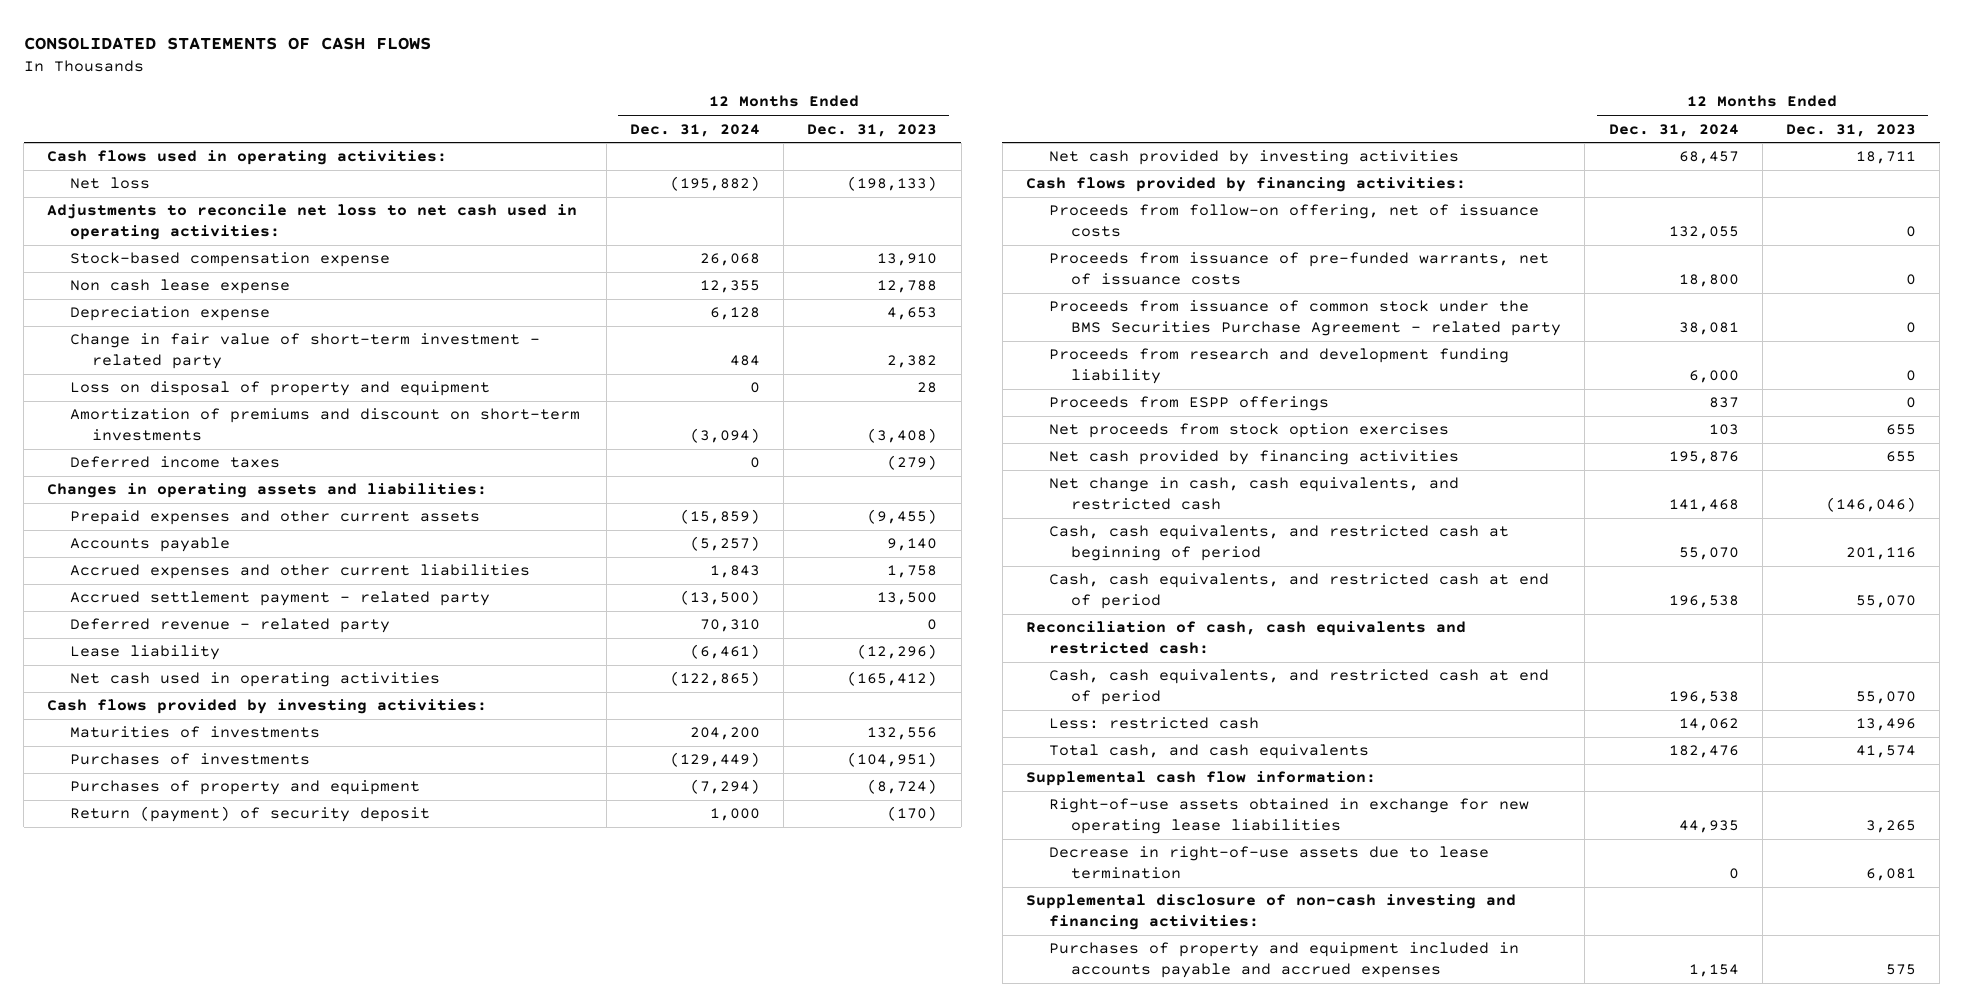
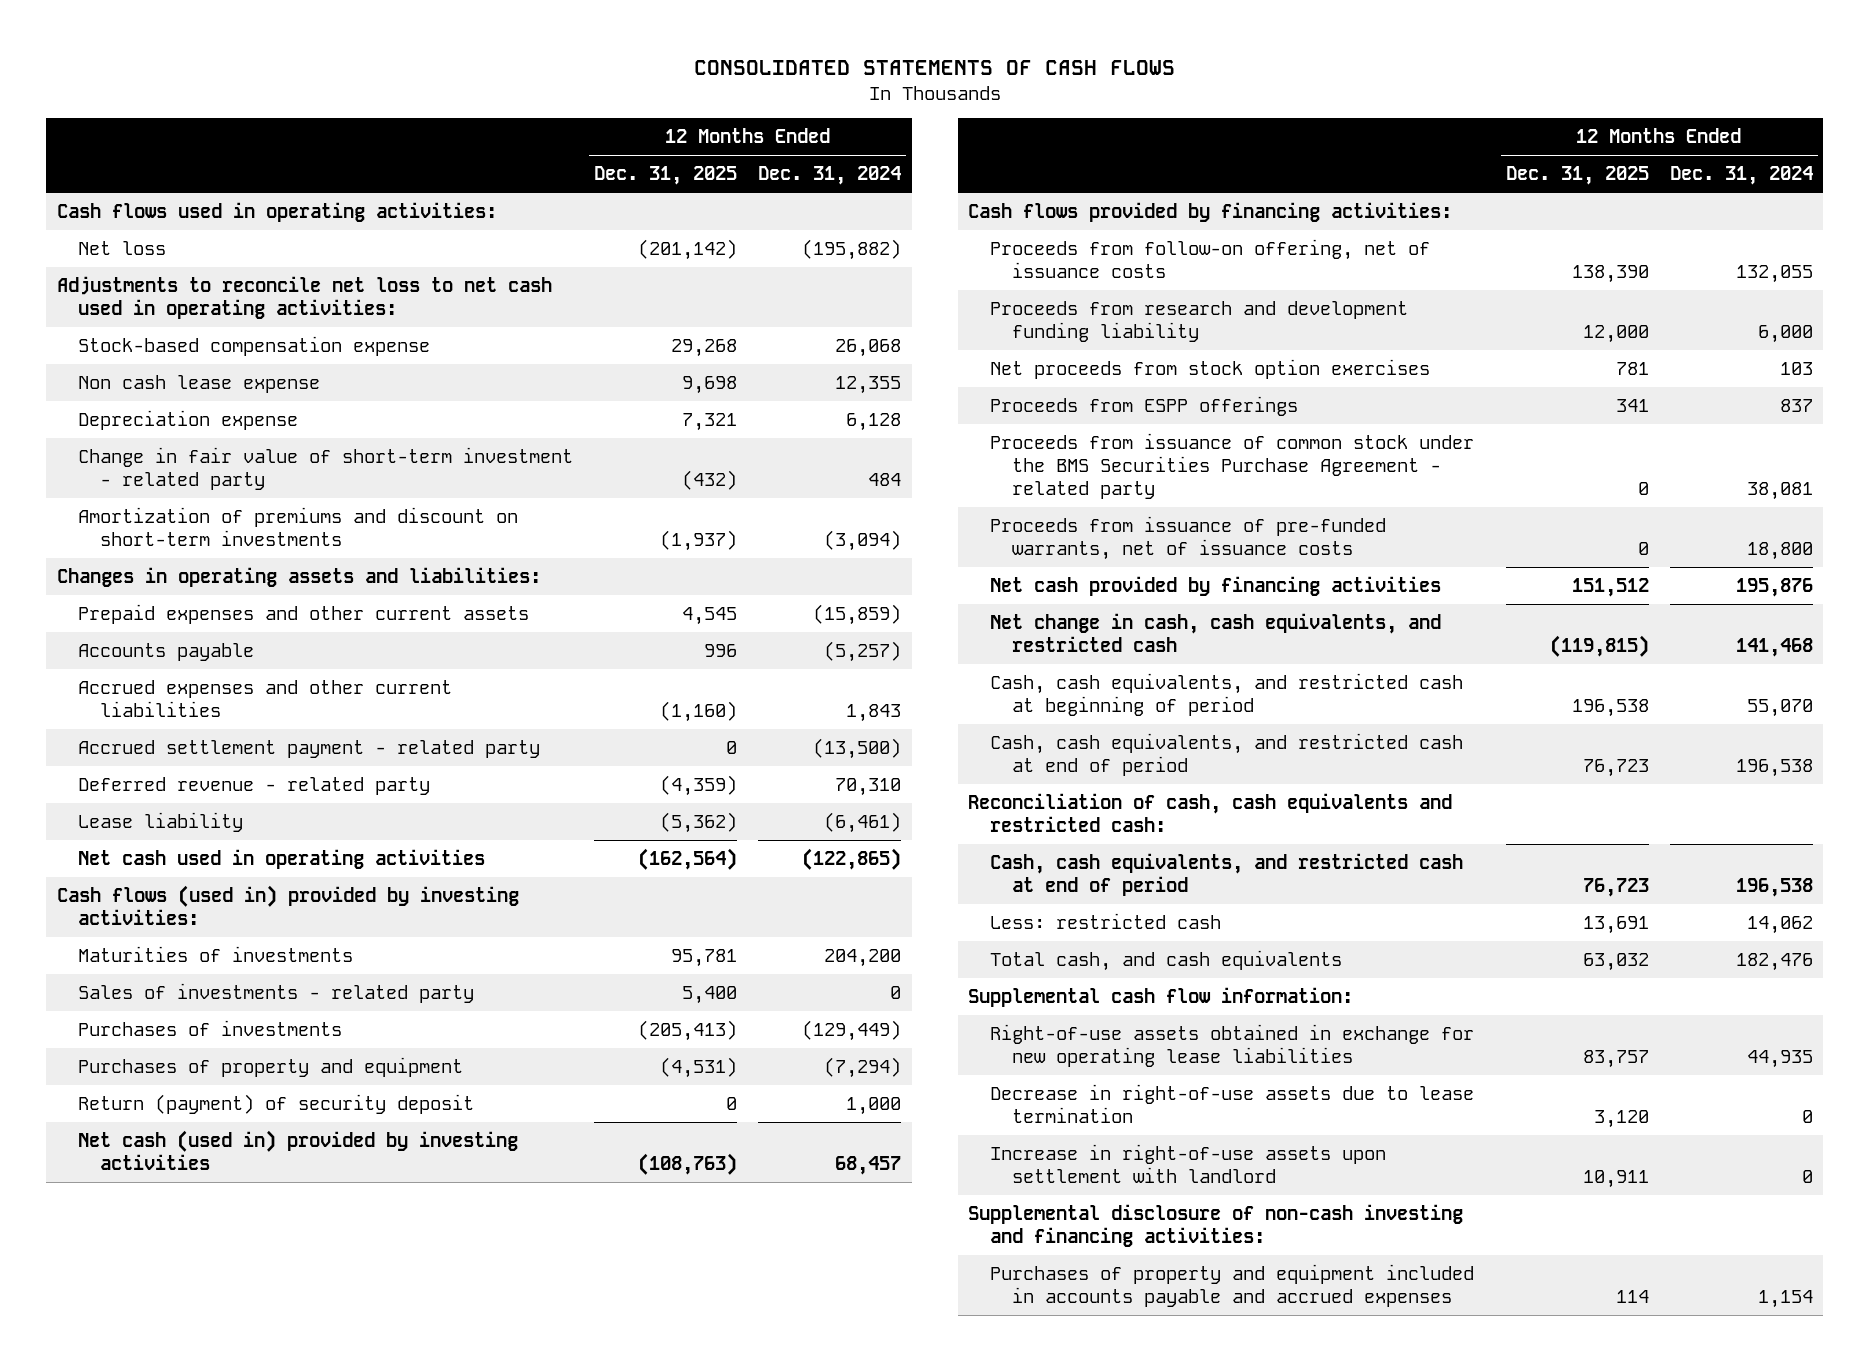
[807,123,938,137] Dec. 31, 2023 -> none
none -> [594,166,738,186] Dec. 31, 2025
[69,381,490,397] Loss on disposal of property and equipment -> none
[69,456,280,469] Deferred income taxes -> none
[47,699,488,715] Cash flows provided by investing activities: -> [56,884,519,926] Cash flows (used in) provided by investing activities:
none -> [78,982,475,1003] Sales of investments - related party
[1048,150,1459,166] Net cash provided by investing activities -> [78,1129,519,1171] Net cash (used in) provided by investing activities
[1048,396,1329,412] Proceeds from ESPP offerings -> [989,395,1298,416] Proceeds from ESPP offerings
[1048,300,1562,337] Proceeds from issuance of common stock under the BMS Securities Purchase Agreement - related party -> [989,432,1474,500] Proceeds from issuance of common stock under the BMS Securities Purchase Agreement - related party
[1048,252,1549,286] Proceeds from issuance of pre-funded warrants, net of issuance costs -> [989,515,1386,561] Proceeds from issuance of pre-funded warrants, net of issuance costs
none -> [989,1143,1386,1184] Increase in right-of-use assets upon settlement with landlord

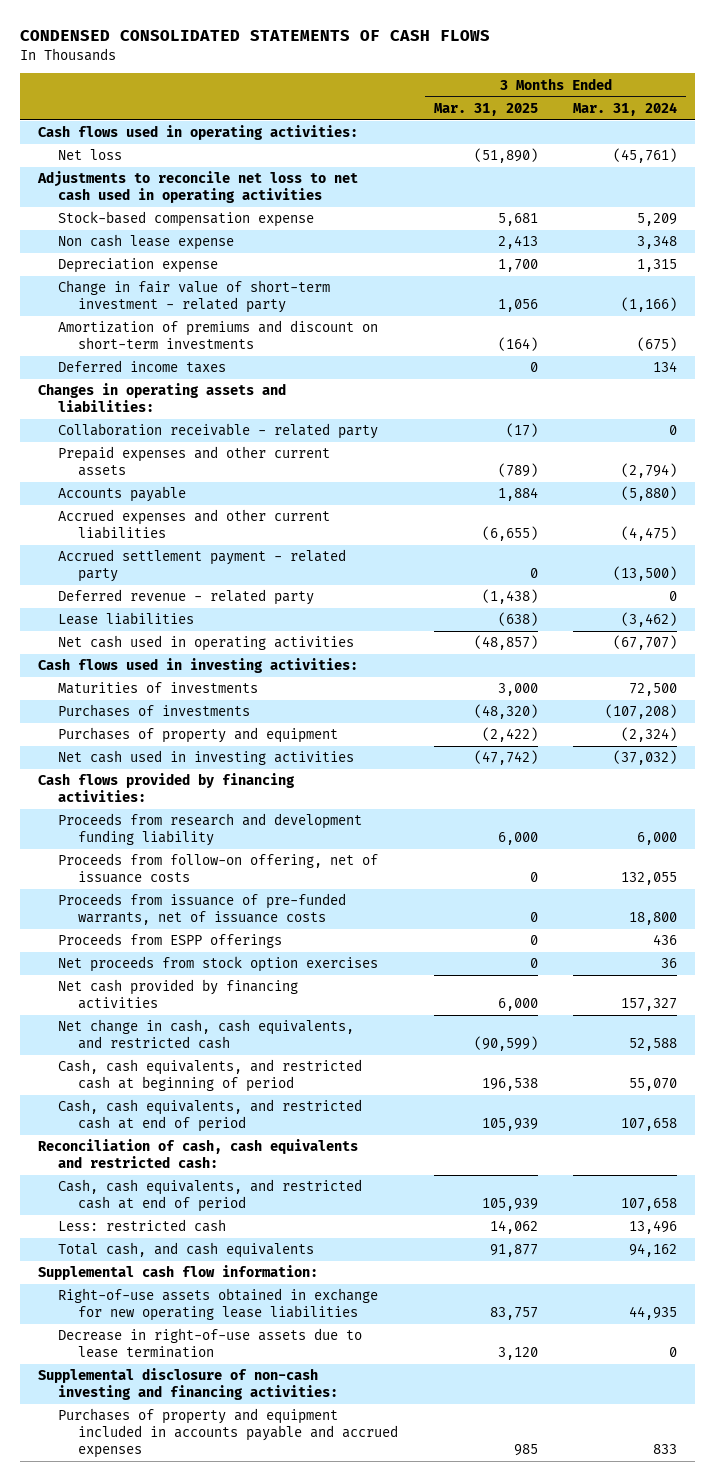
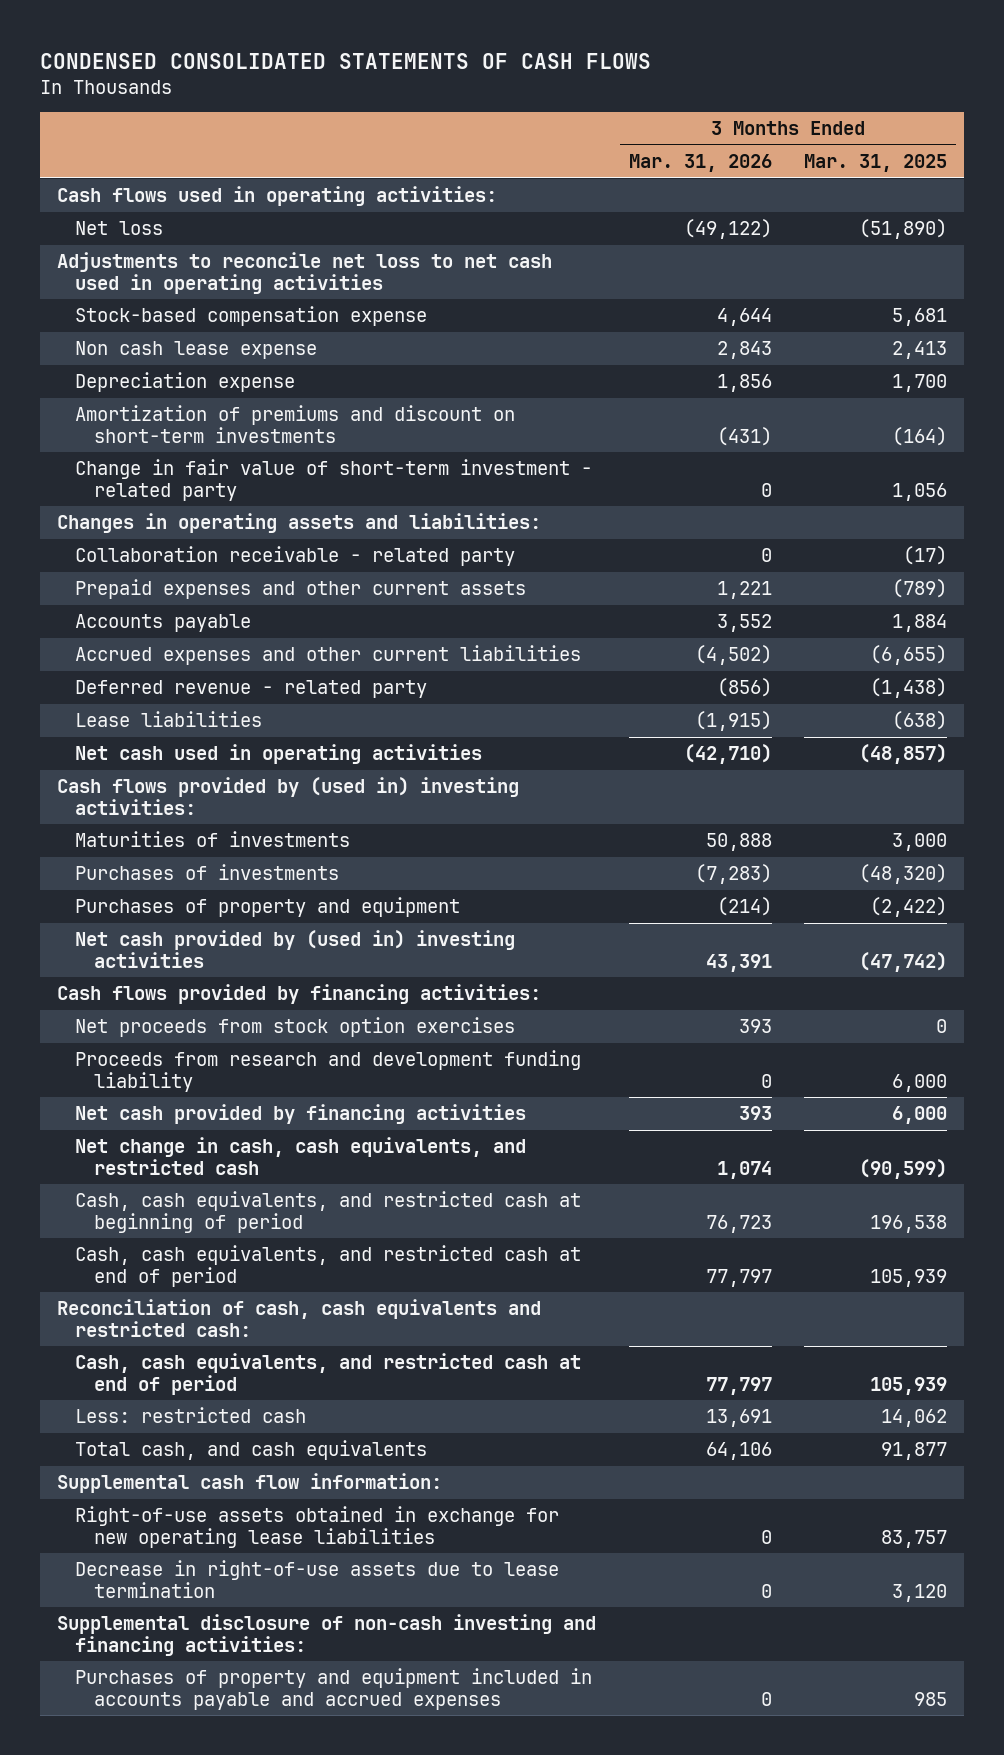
[573,101,678,116] Mar. 31, 2024 -> none
none -> [628,153,772,172] Mar. 31, 2026
[58,360,227,374] Deferred income taxes -> none
[58,280,331,314] Change in fair value of short-term investment - related party -> [75,459,593,501] Change in fair value of short-term investment - related party
[58,549,347,583] Accrued settlement payment - related party -> none
[37,658,358,674] Cash flows used in investing activities: -> [56,777,519,815] Cash flows provided by (used in) investing activities:
[58,750,355,766] Net cash used in investing activities -> [75,930,516,968] Net cash provided by (used in) investing activities
[58,853,379,884] Proceeds from follow-on offering, net of issuance costs -> none
[58,893,347,926] Proceeds from issuance of pre-funded warrants, net of issuance costs -> none
[58,933,283,949] Proceeds from ESPP offerings -> none
[58,813,363,847] Proceeds from research and development funding liability -> [75,1050,582,1092] Proceeds from research and development funding liability

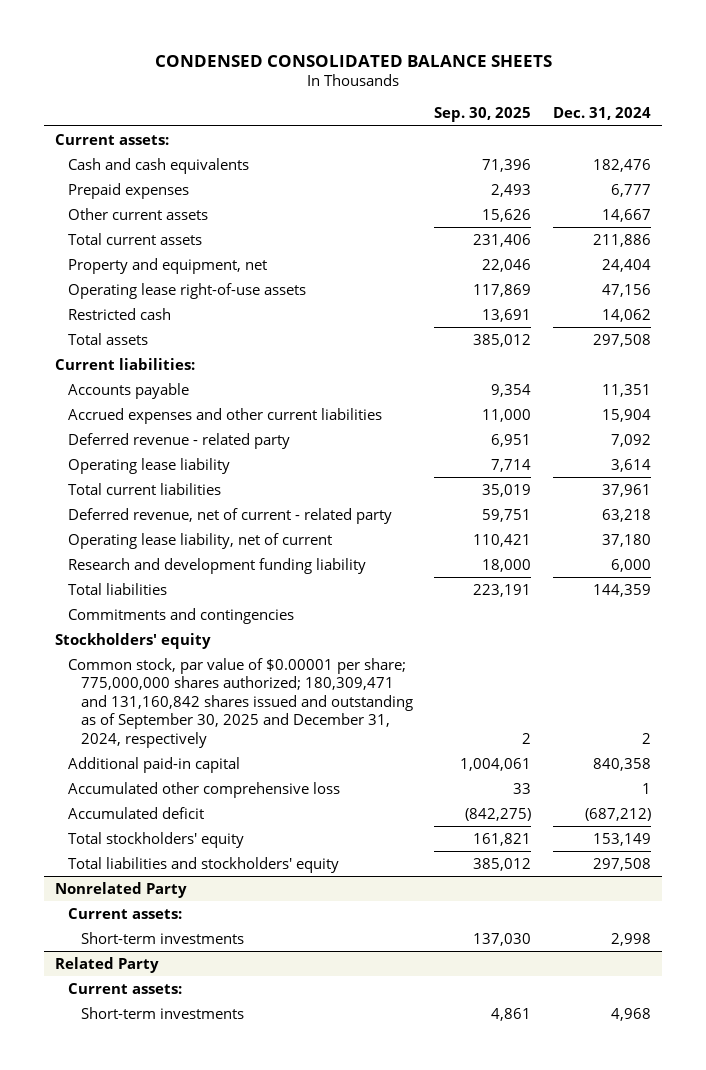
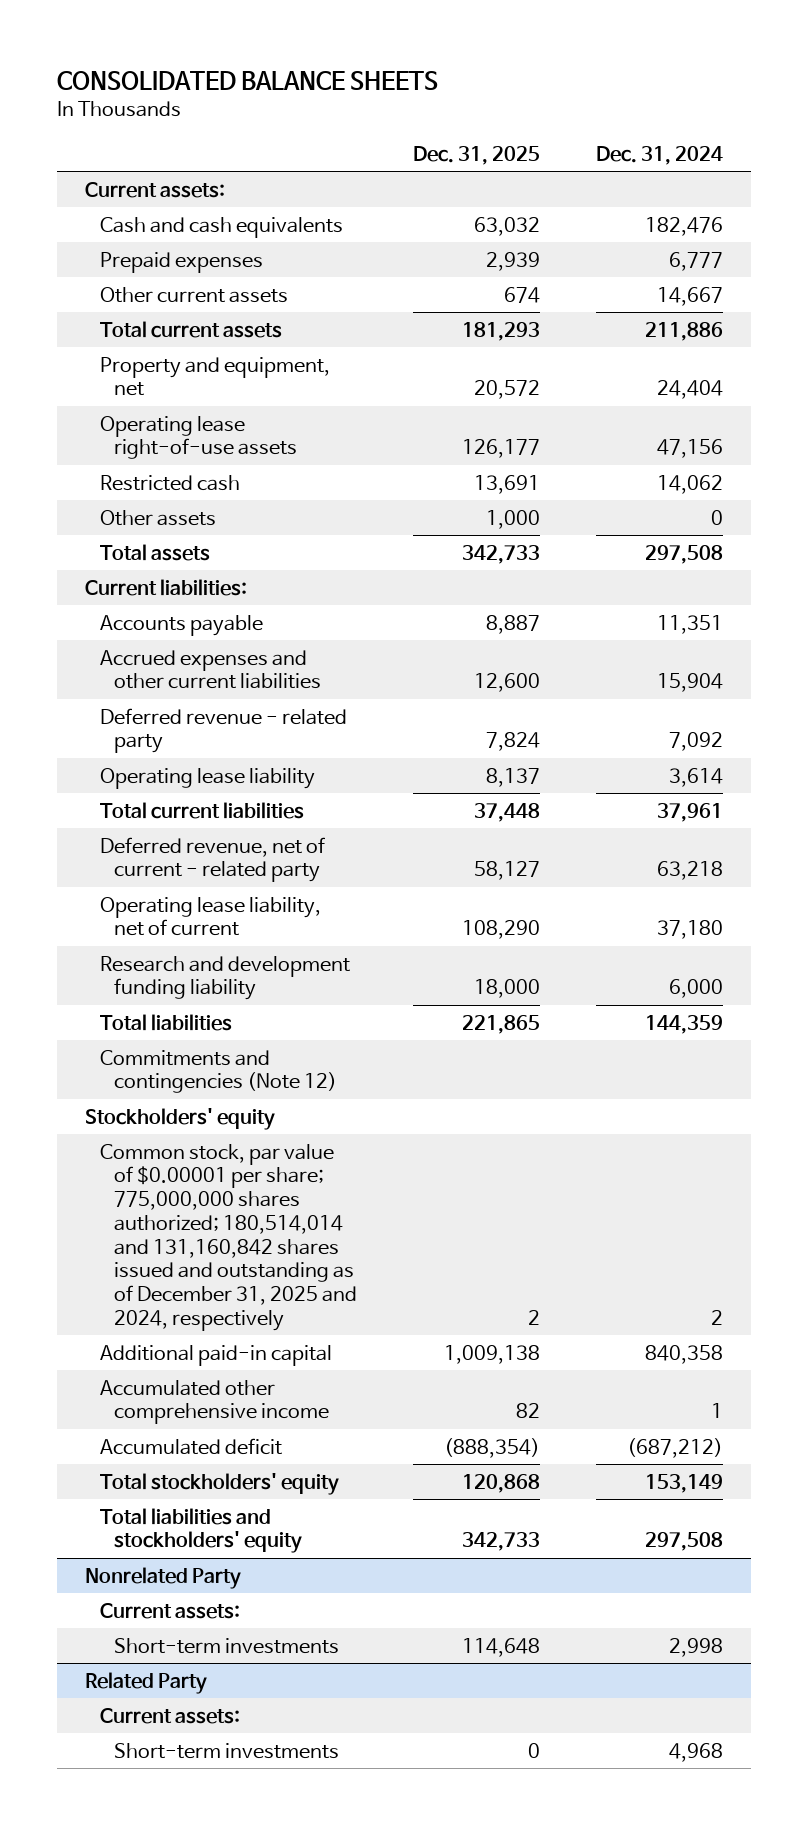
[154,54,552,67] CONDENSED CONSOLIDATED BALANCE SHEETS -> [57,70,439,90] CONSOLIDATED BALANCE SHEETS
[434,107,532,123] Sep. 30, 2025 -> none
none -> [412,146,540,166] Dec. 31, 2025
none -> [99,509,216,526] Other assets
[68,607,295,624] Commitments and contingencies -> [99,1049,337,1094] Commitments and contingencies (Note 12)
[68,657,414,748] Common stock, par value of $0.00001 per share; 775,000,000 shares authorized; 180,309,471 and 131,160,842 shares issued and outstanding as of September 30, 2025 and December 31, 2024, respectively -> [99,1143,357,1331] Common stock, par value of $0.00001 per share; 775,000,000 shares authorized; 180,514,014 and 131,160,842 shares issued and outstanding as of December 31, 2025 and 2024, respectively
[68,781,341,798] Accumulated other comprehensive loss -> [99,1379,329,1425] Accumulated other comprehensive income

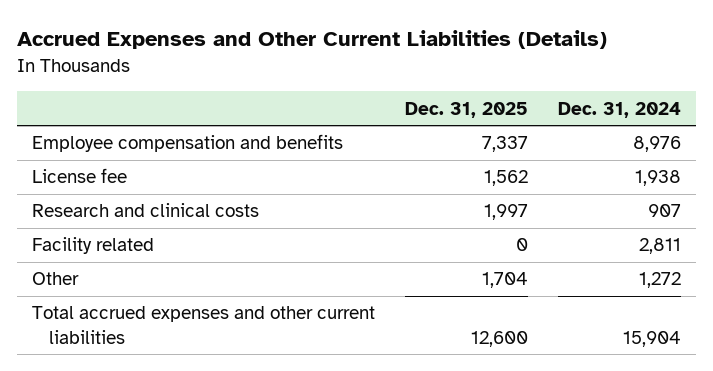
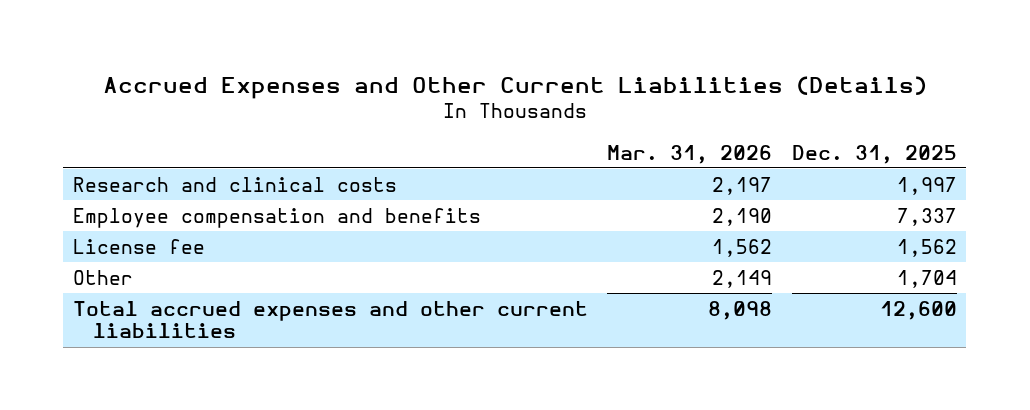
[557,101,681,118] Dec. 31, 2024 -> none
none -> [607,144,773,164] Mar. 31, 2026
[31,203,259,218] Research and clinical costs -> [73,176,398,192] Research and clinical costs
[31,237,154,255] Facility related -> none

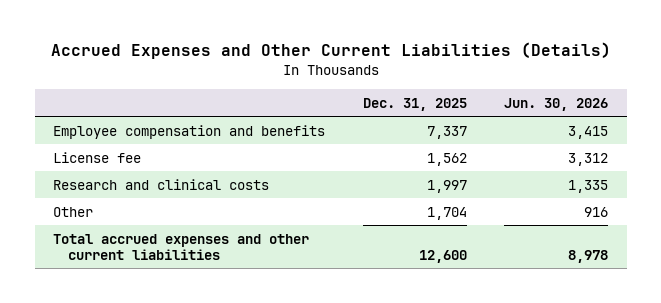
[607,144,773,164] Mar. 31, 2026 -> none
none -> [504,97,609,111] Jun. 30, 2026
[73,176,398,192] Research and clinical costs -> [53,178,270,190] Research and clinical costs

